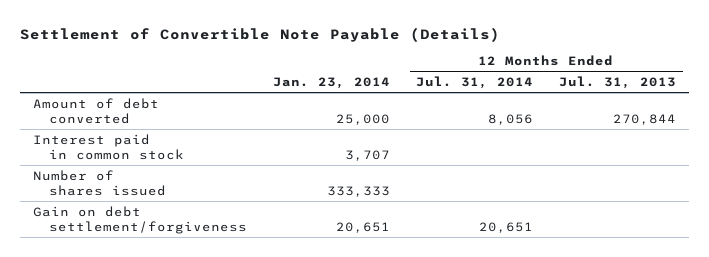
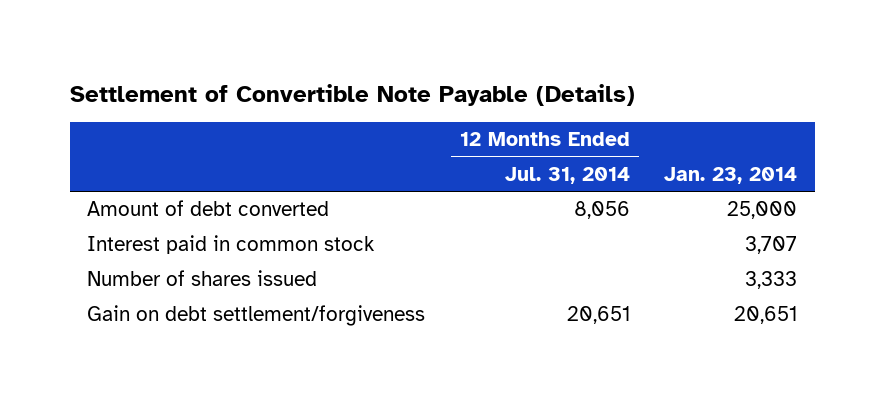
[559,76,677,90] Jul. 31, 2013 -> none
[327,185,391,197] 333,333 -> [745,271,798,290] 3,333

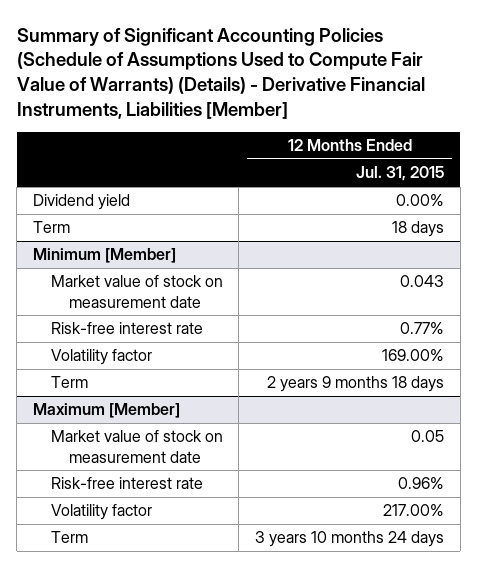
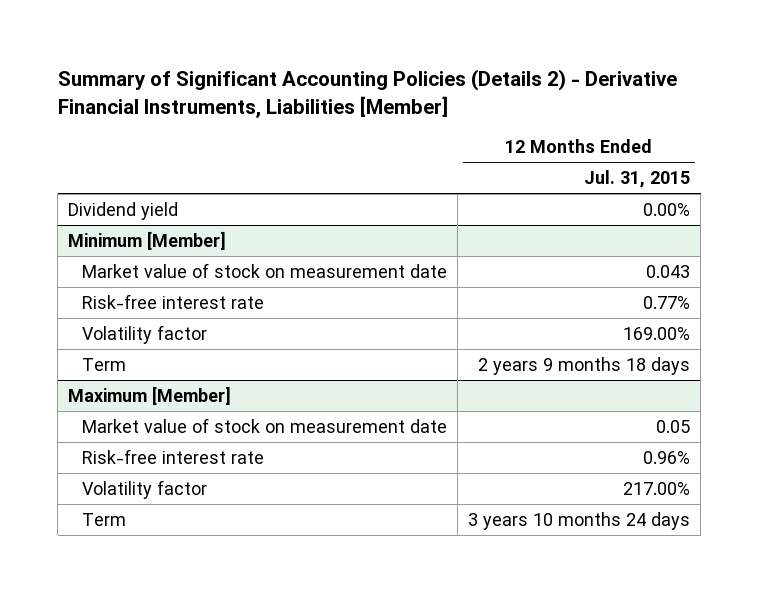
[16,27,425,119] Summary of Significant Accounting Policies (Schedule of Assumptions Used to Compute Fair Value of Warrants) (Details) - Derivative Financial Instruments, Liabilities [Member] -> [57,68,677,118] Summary of Significant Accounting Policies (Details 2) - Derivative Financial Instruments, Liabilities [Member]
[33,221,71,234] Term -> none

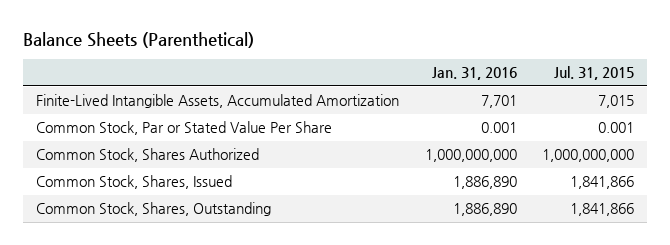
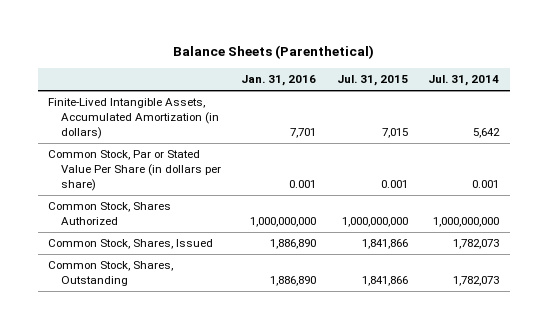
none -> [428,75,500,87] Jul. 31, 2014
[35,94,399,109] Finite-Lived Intangible Assets, Accumulated Amortization -> [48,98,219,139] Finite-Lived Intangible Assets, Accumulated Amortization (in dollars)
[35,121,332,136] Common Stock, Par or Stated Value Per Share -> [48,150,221,191] Common Stock, Par or Stated Value Per Share (in dollars per share)

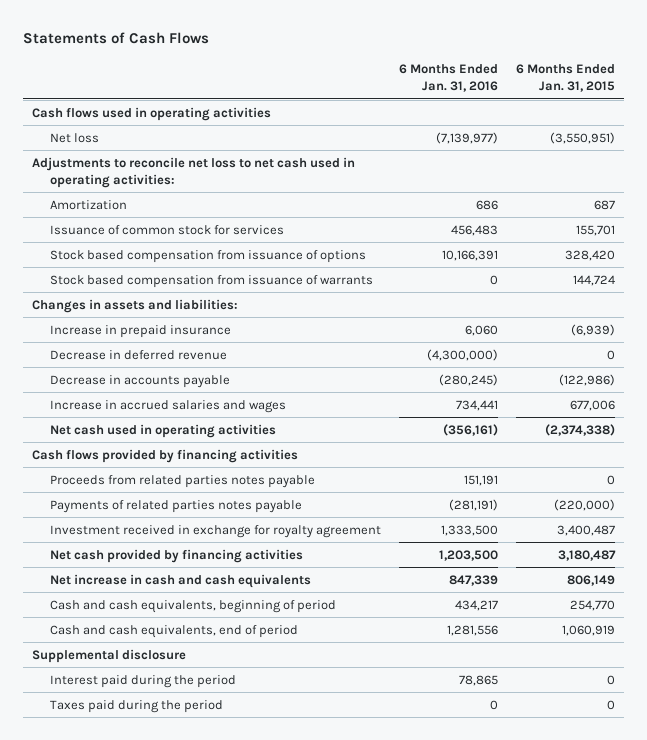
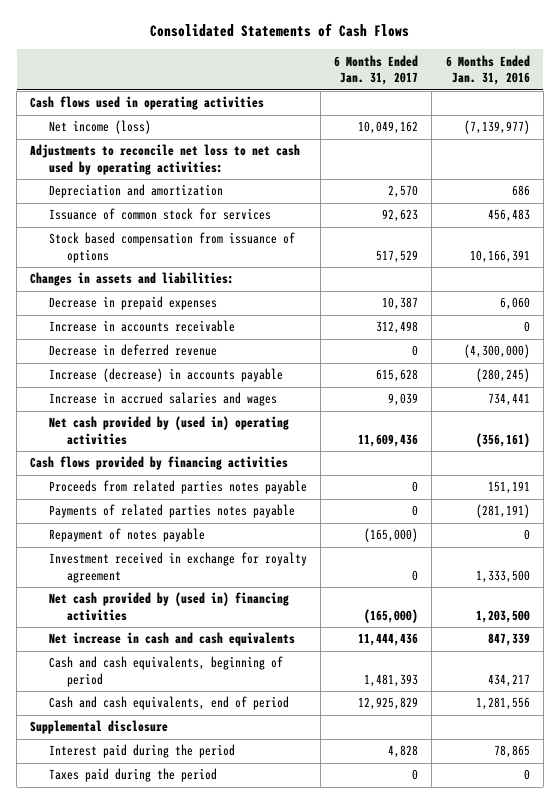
[23,32,210,45] Statements of Cash Flows -> [149,23,409,38] Consolidated Statements of Cash Flows
[516,64,616,92] 6 Months Ended Jan. 31, 2015 -> none
none -> [334,54,419,86] 6 Months Ended Jan. 31, 2017
[50,132,100,143] Net loss -> [48,120,151,135] Net income (loss)
[32,156,356,188] Adjustments to reconcile net loss to net cash used in operating activities: -> [30,144,301,176] Adjustments to reconcile net loss to net cash used by operating activities:
[50,199,128,210] Amortization -> [48,184,223,199] Depreciation and amortization
[50,274,374,288] Stock based compensation from issuance of warrants -> none
[50,324,232,338] Increase in prepaid insurance -> none
none -> [48,296,217,311] Decrease in prepaid expenses
none -> [48,320,235,333] Increase in accounts receivable
[50,374,231,388] Decrease in accounts payable -> [48,368,283,383] Increase (decrease) in accounts payable
[50,423,277,438] Net cash used in operating activities -> [48,416,289,446] Net cash provided by (used in) operating activities
none -> [48,528,205,543] Repayment of notes payable
[50,548,304,563] Net cash provided by financing activities -> [48,592,289,622] Net cash provided by (used in) financing activities

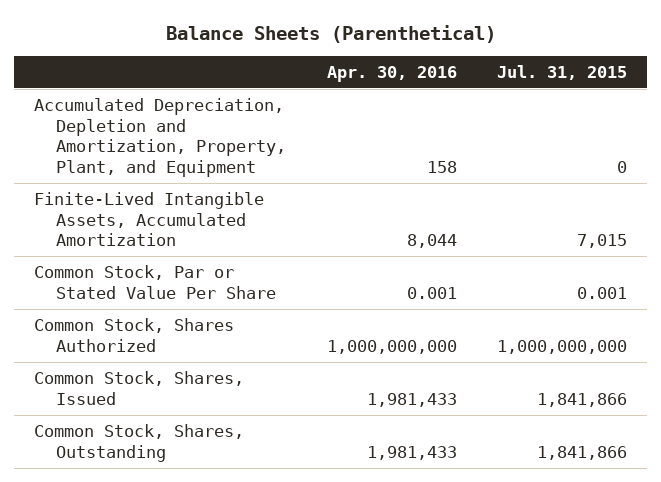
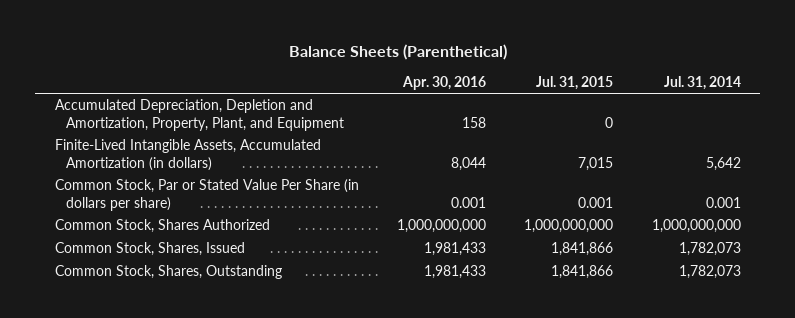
none -> [663,75,741,90] Jul. 31, 2014
[34,191,265,247] Finite-Lived Intangible Assets, Accumulated Amortization -> [54,139,321,171] Finite-Lived Intangible Assets, Accumulated Amortization (in dollars)
[34,264,277,299] Common Stock, Par or Stated Value Per Share -> [54,179,359,211] Common Stock, Par or Stated Value Per Share (in dollars per share)

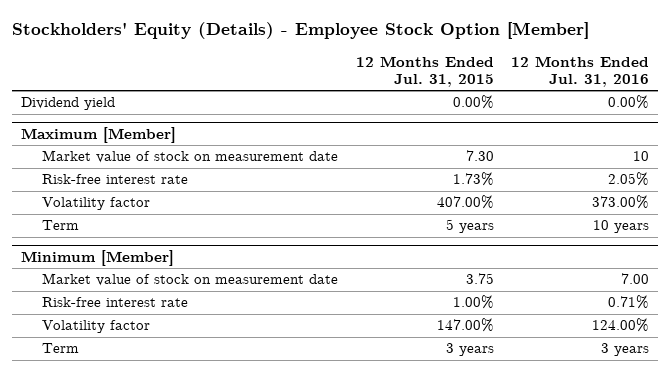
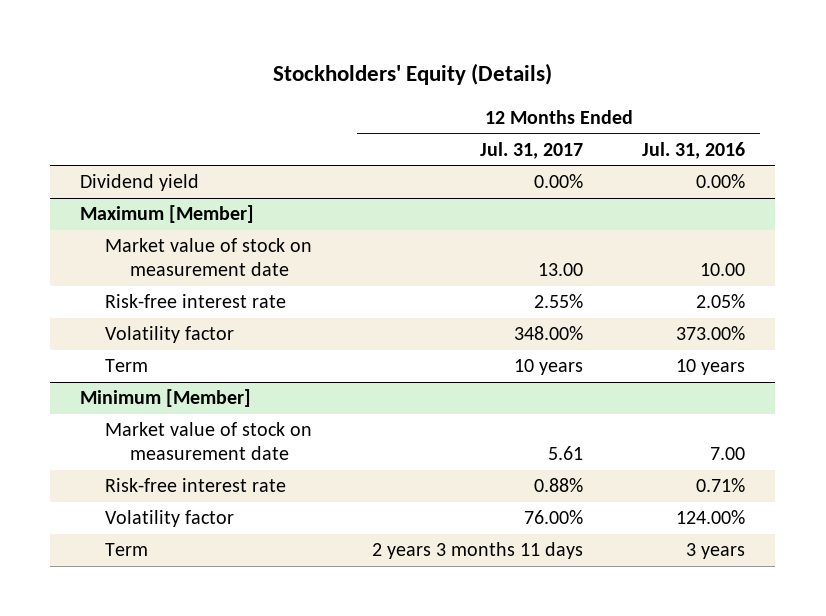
[12,22,590,40] Stockholders' Equity (Details) - Employee Stock Option [Member] -> [272,63,552,86] Stockholders' Equity (Details)
[355,55,494,88] 12 Months Ended Jul. 31, 2015 -> none
none -> [479,141,583,159] Jul. 31, 2017
[633,151,650,162] 10 -> [700,263,746,277] 10.00

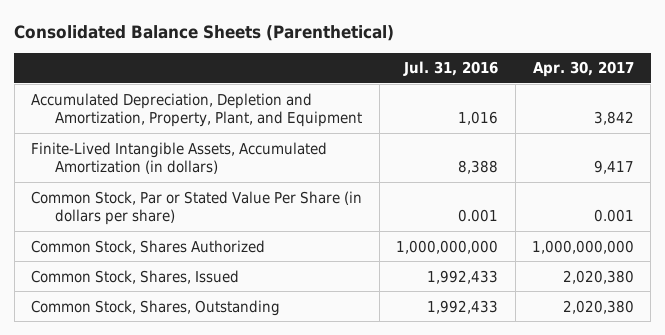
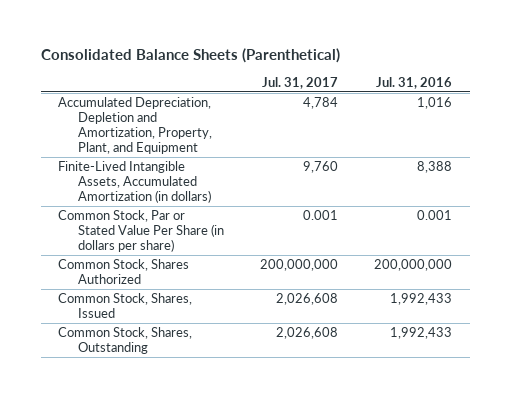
[532,61,634,78] Apr. 30, 2017 -> none
none -> [261,76,338,89] Jul. 31, 2017
[396,239,499,254] 1,000,000,000 -> [373,259,452,272] 200,000,000

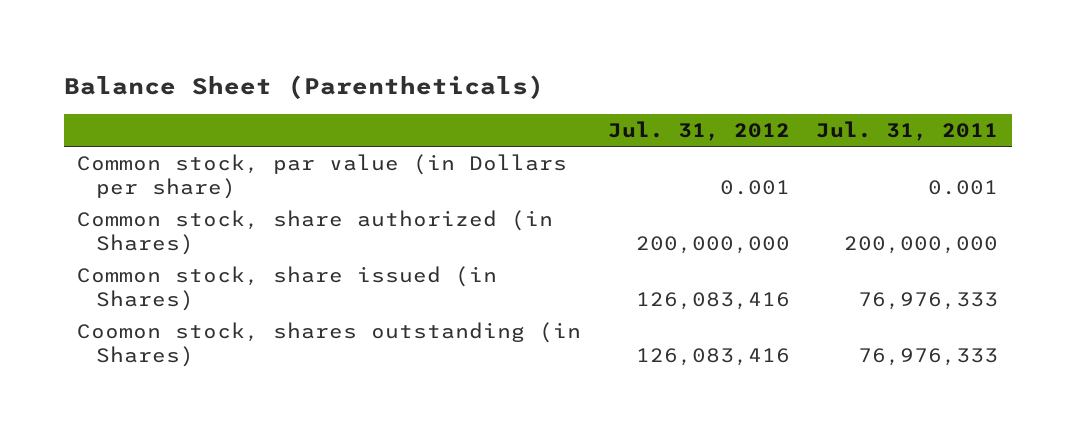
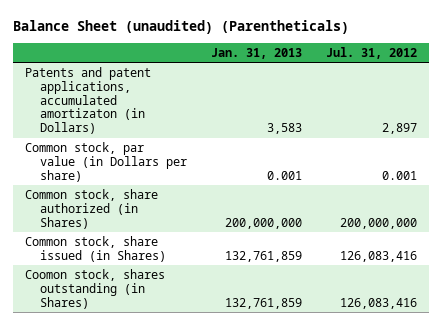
[64,75,545,100] Balance Sheet (Parentheticals) -> [12,20,349,35] Balance Sheet (unaudited) (Parentheticals)
[816,120,999,141] Jul. 31, 2011 -> none
none -> [210,47,302,59] Jan. 31, 2013
none -> [24,67,151,134] Patents and patent applications, accumulated amortizaton (in Dollars)

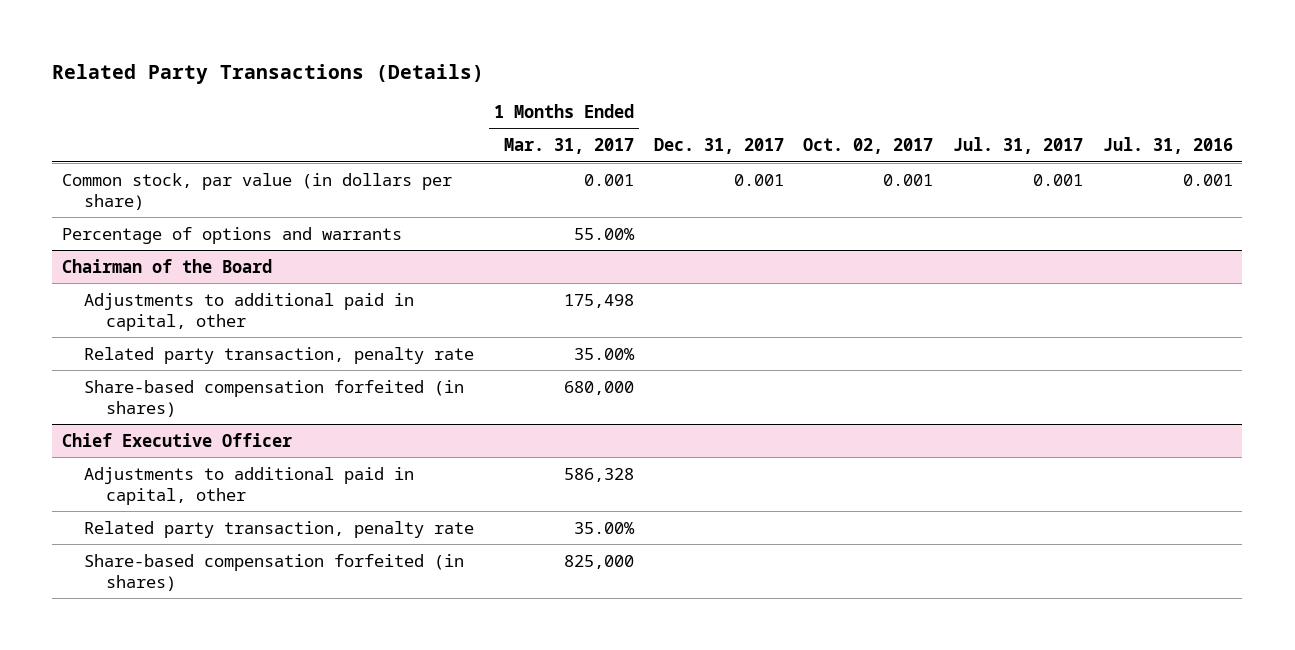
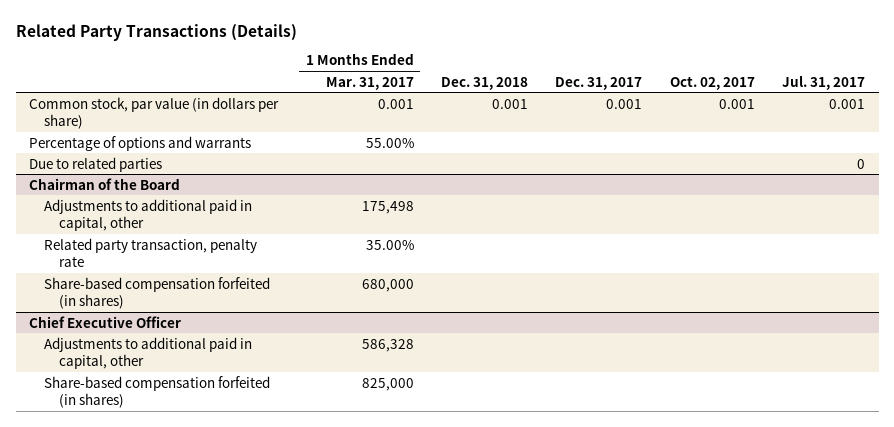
[1102,137,1233,155] Jul. 31, 2016 -> none
none -> [440,76,528,90] Dec. 31, 2018
none -> [29,156,163,172] Due to related parties
[84,520,475,538] Related party transaction, penalty rate -> none

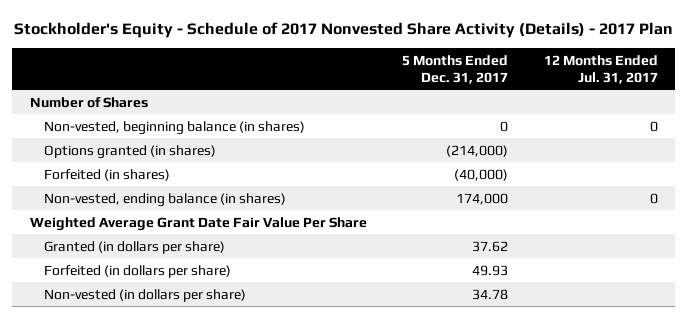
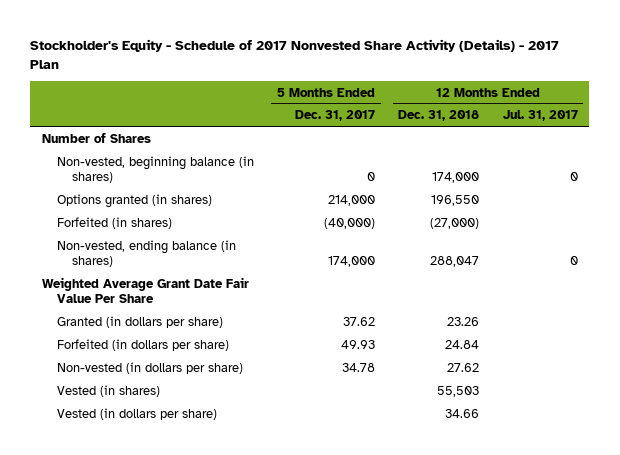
none -> [398,110,480,122] Dec. 31, 2018
[446,144,509,157] (214,000) -> [328,194,376,206] 214,000
none -> [57,384,161,397] Vested (in shares)
none -> [57,407,218,420] Vested (in dollars per share)

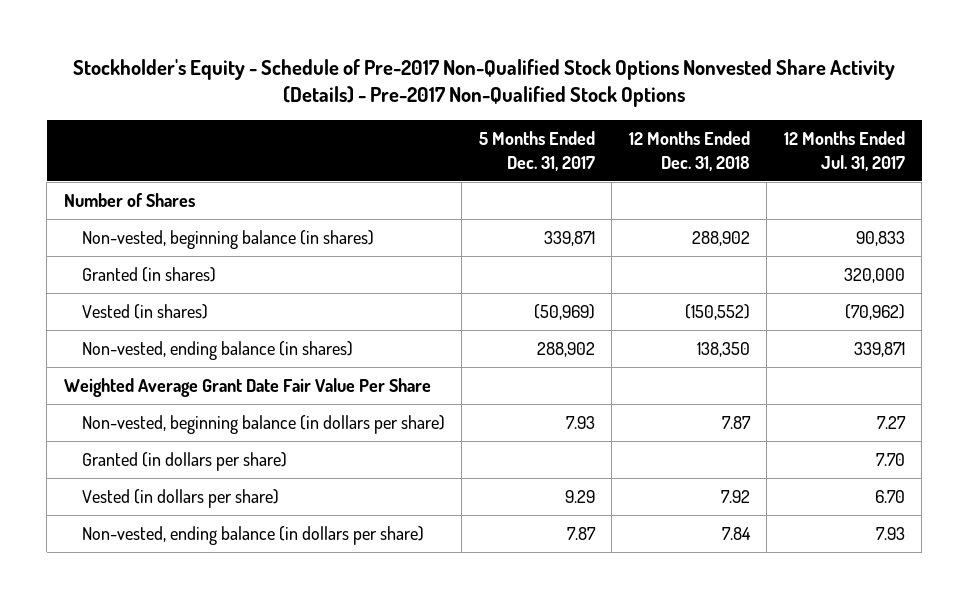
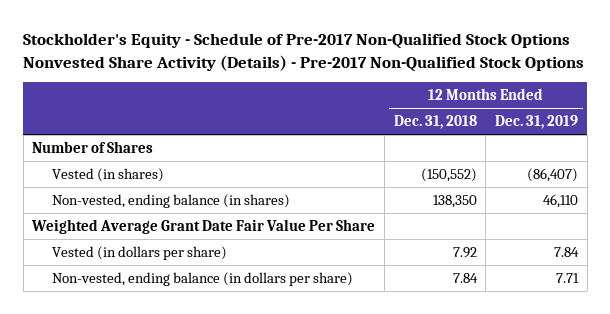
[478,131,595,171] 5 Months Ended Dec. 31, 2017 -> none
[783,131,905,171] 12 Months Ended Jul. 31, 2017 -> none
none -> [494,115,578,130] Dec. 31, 2019
[81,230,374,250] Non-vested, beginning balance (in shares) -> none
[81,267,216,283] Granted (in shares) -> none
[81,415,445,435] Non-vested, beginning balance (in dollars per share) -> none
[81,452,287,472] Granted (in dollars per share) -> none

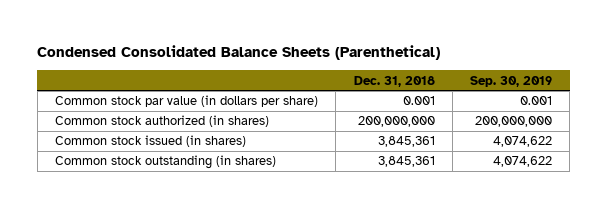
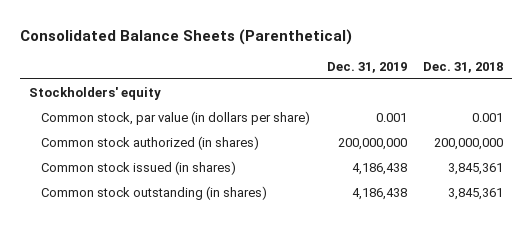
[37,45,441,61] Condensed Consolidated Balance Sheets (Parenthetical) -> [20,28,353,45] Consolidated Balance Sheets (Parenthetical)
[470,75,553,87] Sep. 30, 2019 -> none
none -> [326,62,407,74] Dec. 31, 2019
none -> [28,87,161,101] Stockholders' equity
[55,95,319,108] Common stock par value (in dollars per share) -> [41,111,311,126] Common stock, par value (in dollars per share)

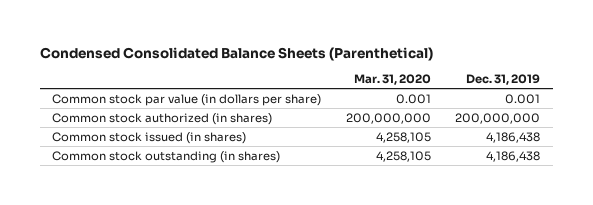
[20,28,353,45] Consolidated Balance Sheets (Parenthetical) -> [40,47,434,62] Condensed Consolidated Balance Sheets (Parenthetical)
[423,62,504,74] Dec. 31, 2018 -> none
none -> [353,74,431,86] Mar. 31, 2020
[28,87,161,101] Stockholders' equity -> none
[41,111,311,126] Common stock, par value (in dollars per share) -> [52,93,322,106] Common stock par value (in dollars per share)

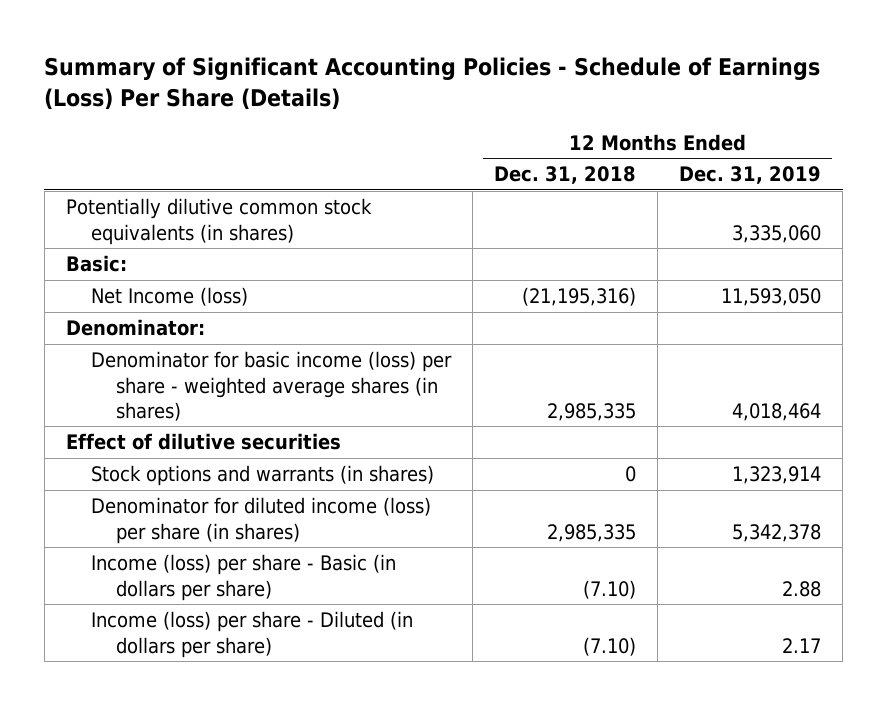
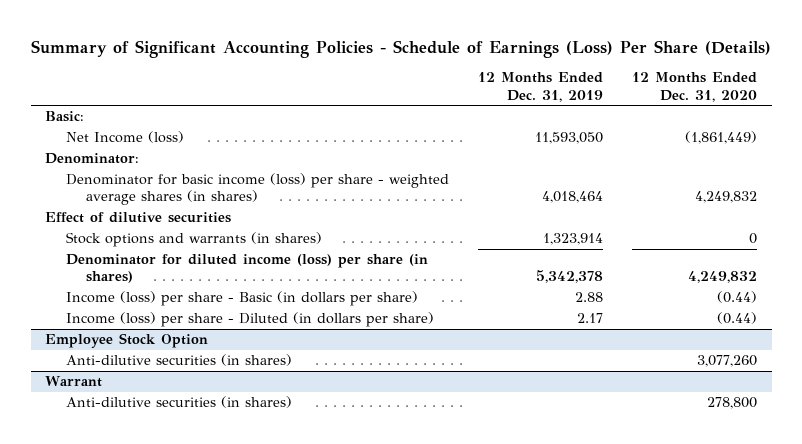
[494,166,637,185] Dec. 31, 2018 -> none
none -> [631,72,757,102] 12 Months Ended Dec. 31, 2020
[65,198,372,245] Potentially dilutive common stock equivalents (in shares) -> none
none -> [45,333,209,349] Employee Stock Option
none -> [65,354,292,367] Anti-dilutive securities (in shares)
none -> [45,376,103,388] Warrant
none -> [65,396,292,409] Anti-dilutive securities (in shares)

